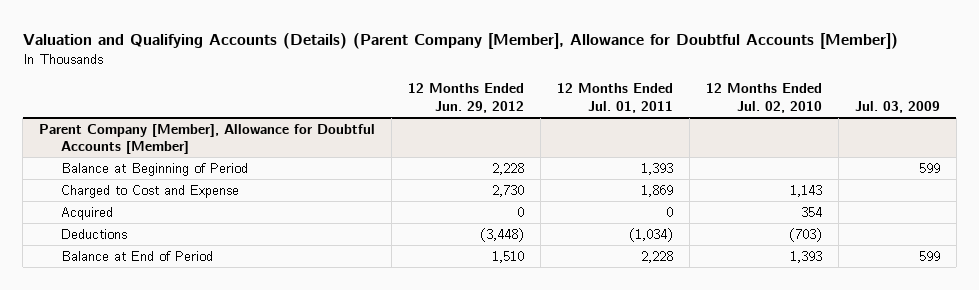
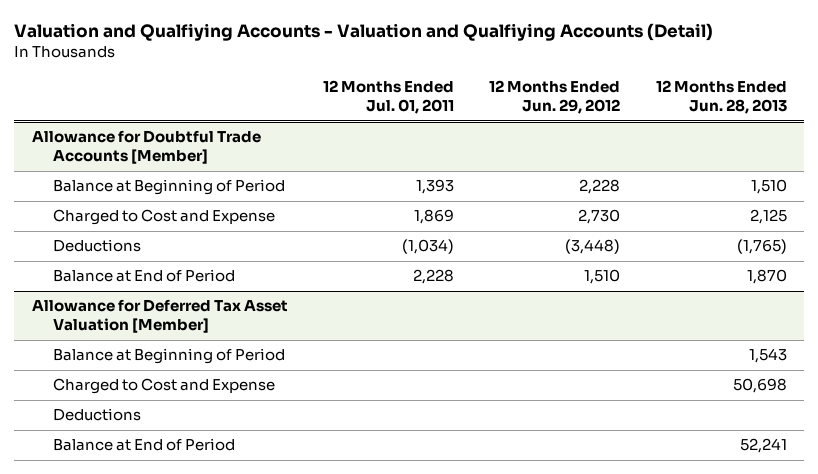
[22,32,898,49] Valuation and Qualifying Accounts (Details) (Parent Company [Member], Allowance for Doubtful Accounts [Member]) -> [14,23,714,42] Valuation and Qualfiying Accounts - Valuation and Qualfiying Accounts (Detail)
[706,83,823,114] 12 Months Ended Jul. 02, 2010 -> none
[854,101,940,114] Jul. 03, 2009 -> none
none -> [655,80,787,115] 12 Months Ended Jun. 28, 2013
[39,123,376,155] Parent Company [Member], Allowance for Doubtful Accounts [Member] -> [31,130,261,165] Allowance for Doubtful Trade Accounts [Member]
[61,206,114,220] Acquired -> none
none -> [31,299,288,334] Allowance for Deferred Tax Asset Valuation [Member]
none -> [53,348,286,365] Balance at Beginning of Period
none -> [53,378,276,395] Charged to Cost and Expense
none -> [53,408,142,422] Deductions
none -> [53,438,236,452] Balance at End of Period

